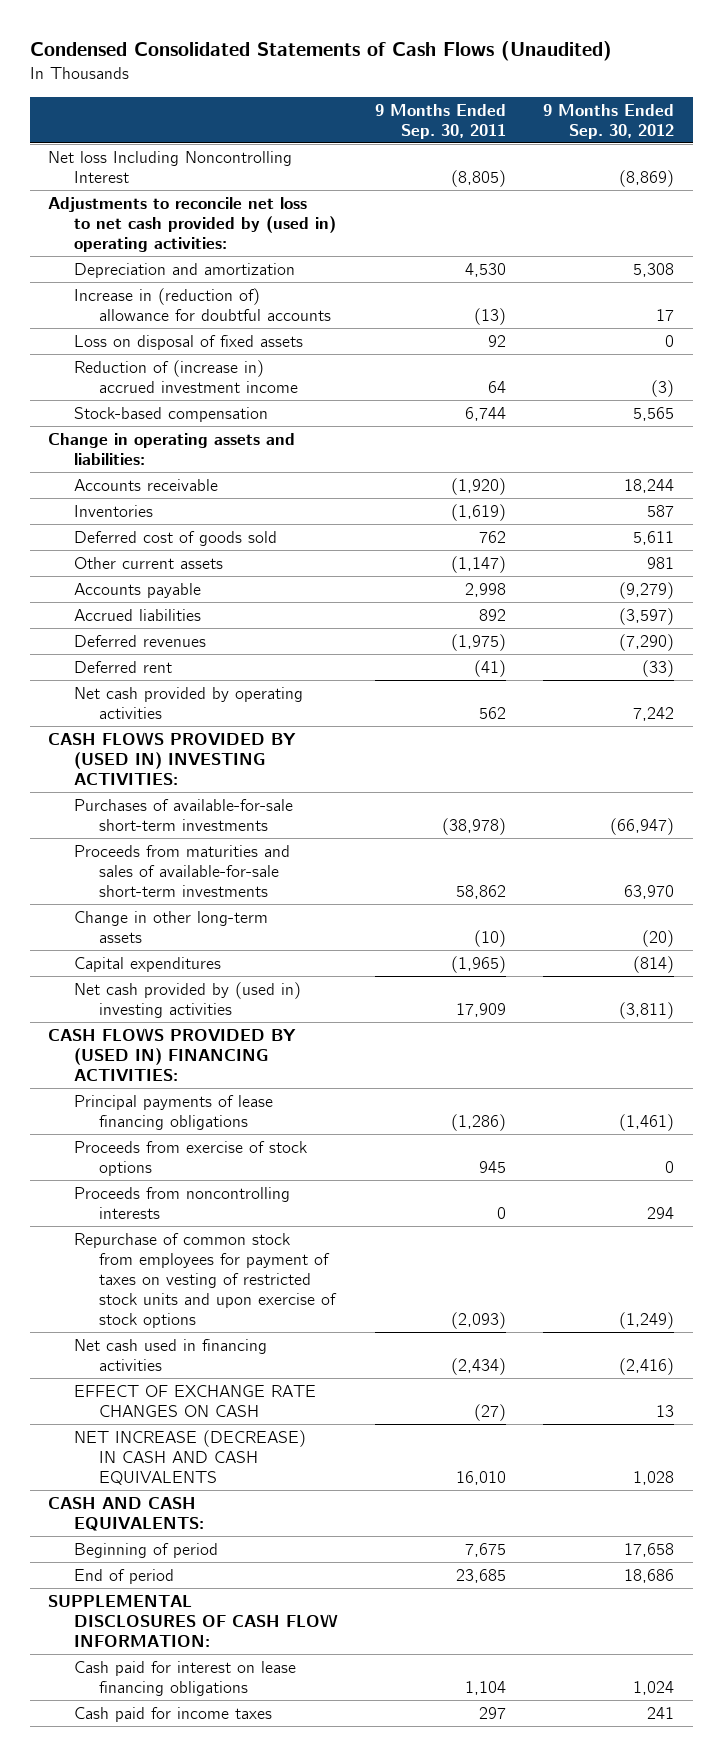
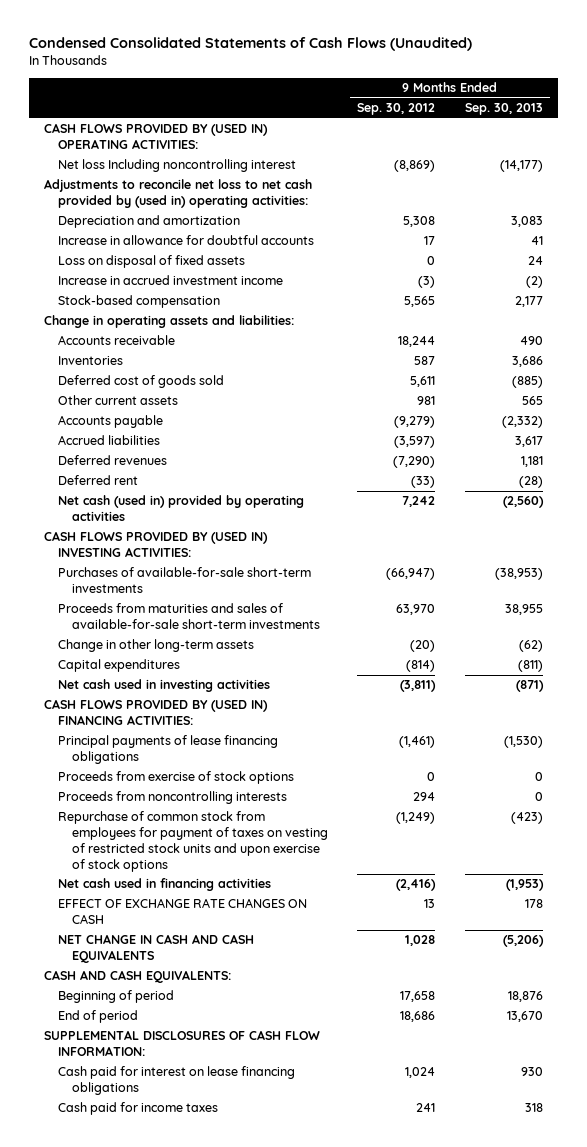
[374,103,506,139] 9 Months Ended Sep. 30, 2011 -> none
none -> [465,103,544,116] Sep. 30, 2013
none -> [43,123,268,150] CASH FLOWS PROVIDED BY (USED IN) OPERATING ACTIVITIES:
[48,150,293,183] Net loss Including Noncontrolling Interest -> [57,159,296,173] Net loss Including noncontrolling interest
[73,287,332,321] Increase in (reduction of) allowance for doubtful accounts -> [57,235,314,246] Increase in allowance for doubtful accounts
[73,359,299,393] Reduction of (increase in) accrued investment income -> [57,275,283,286] Increase in accrued investment income
[73,686,303,719] Net cash provided by operating activities -> [57,495,304,522] Net cash (used in) provided by operating activities
[73,981,301,1018] Net cash provided by (used in) investing activities -> [57,679,270,693] Net cash used in investing activities
[73,1429,306,1485] NET INCREASE (DECREASE) IN CASH AND CASH EQUIVALENTS -> [57,934,254,964] NET CHANGE IN CASH AND CASH EQUIVALENTS

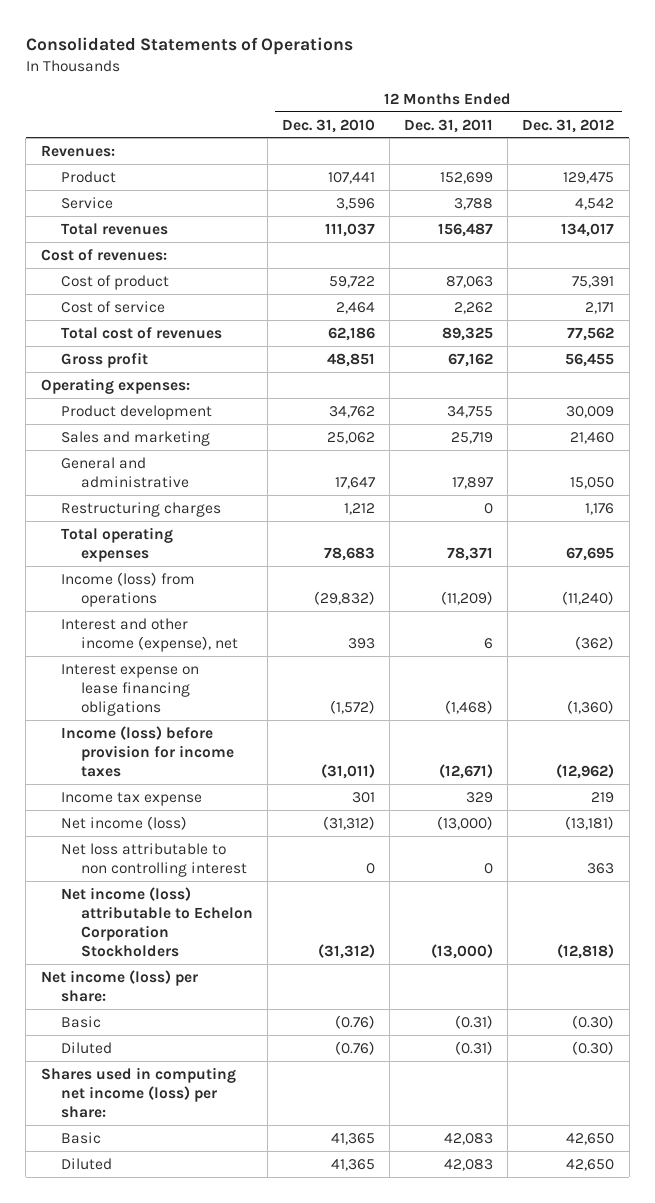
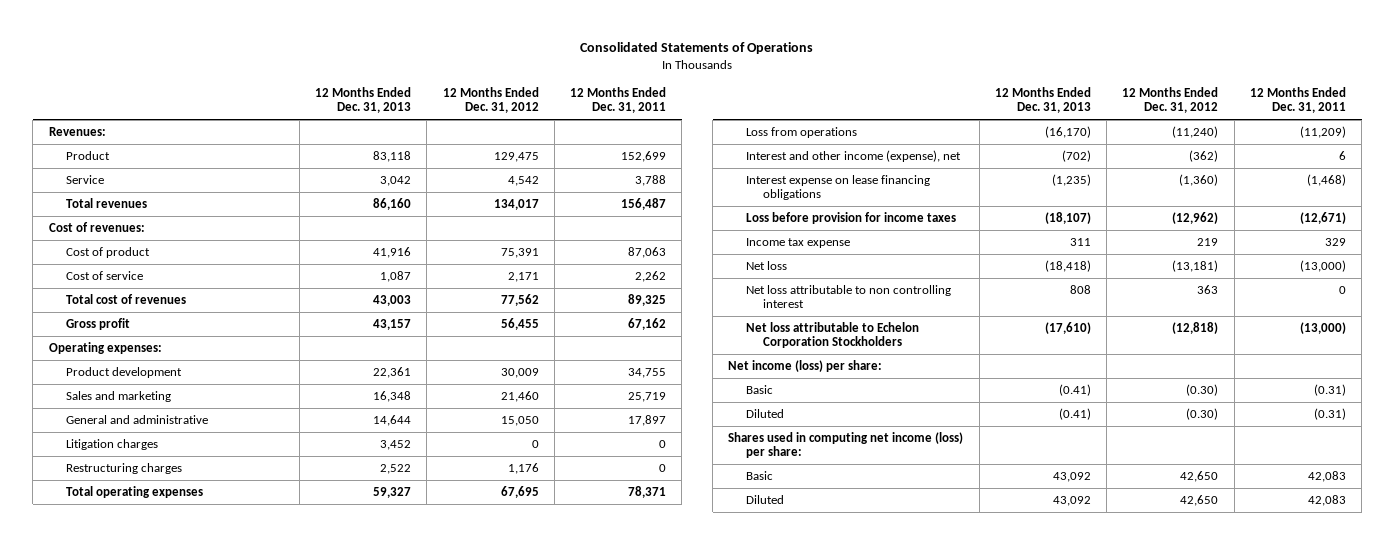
[282,118,376,133] Dec. 31, 2010 -> none
none -> [315,87,412,114] 12 Months Ended Dec. 31, 2013
none -> [65,438,158,450] Litigation charges
[60,571,195,607] Income (loss) from operations -> [745,126,857,138] Loss from operations
[60,725,234,777] Income (loss) before provision for income taxes -> [745,211,956,224] Loss before provision for income taxes
[60,815,187,830] Net income (loss) -> [745,260,787,270] Net loss
[60,886,253,957] Net income (loss) attributable to Echelon Corporation Stockholders -> [745,321,919,349] Net loss attributable to Echelon Corporation Stockholders

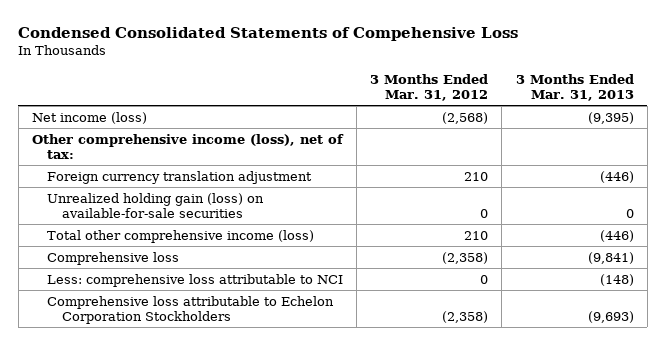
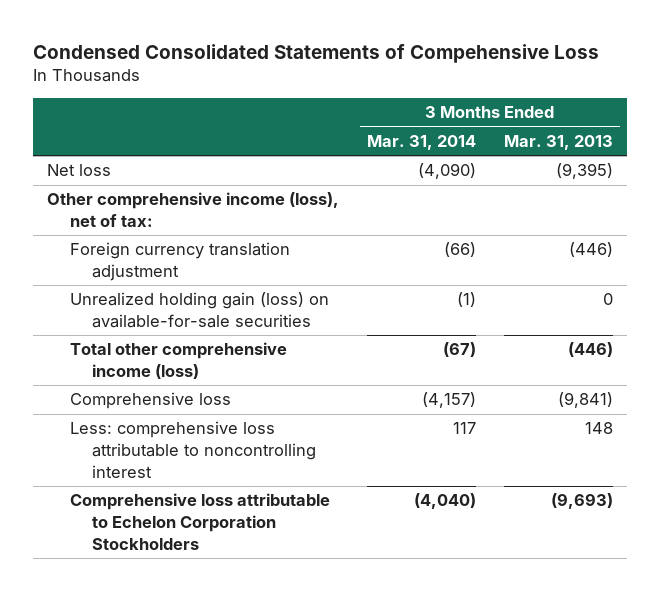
[370,73,489,102] 3 Months Ended Mar. 31, 2012 -> none
none -> [366,134,476,150] Mar. 31, 2014
[31,111,147,124] Net income (loss) -> [46,164,111,177] Net loss
[46,273,343,287] Less: comprehensive loss attributable to NCI -> [69,421,317,478] Less: comprehensive loss attributable to noncontrolling interest
[599,273,634,286] (148) -> [585,422,614,435] 148

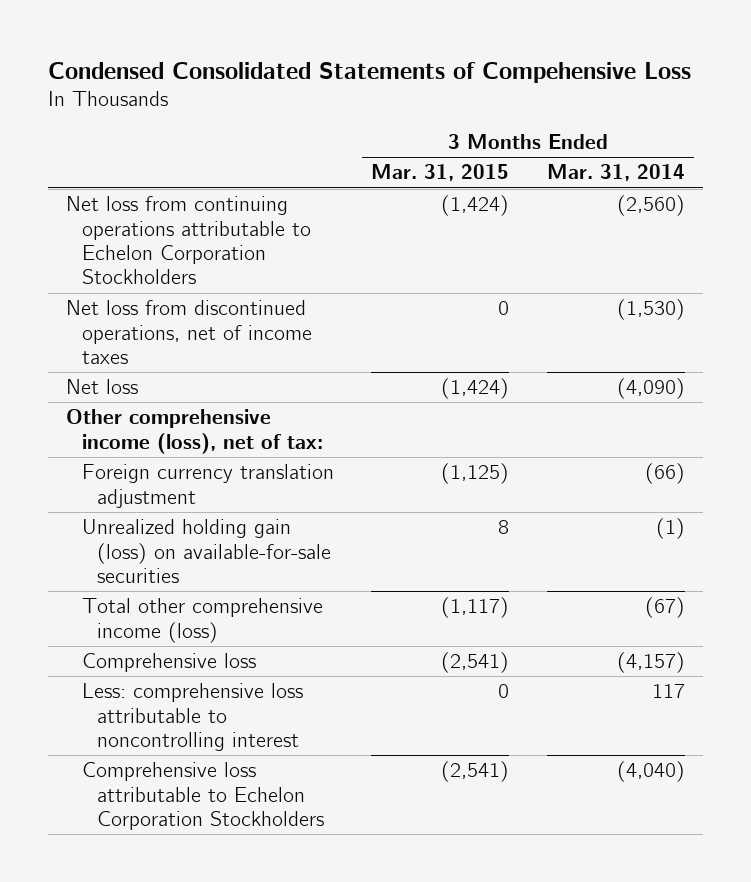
[504,134,614,150] Mar. 31, 2013 -> none
none -> [371,164,510,182] Mar. 31, 2015
none -> [66,196,311,285] Net loss from continuing operations attributable to Echelon Corporation Stockholders
none -> [66,300,312,364] Net loss from discontinued operations, net of income taxes

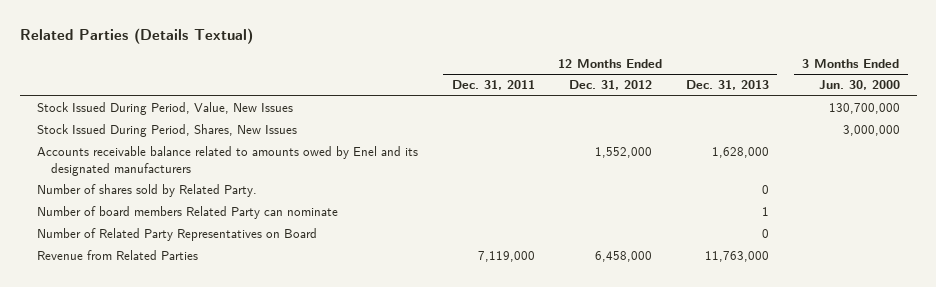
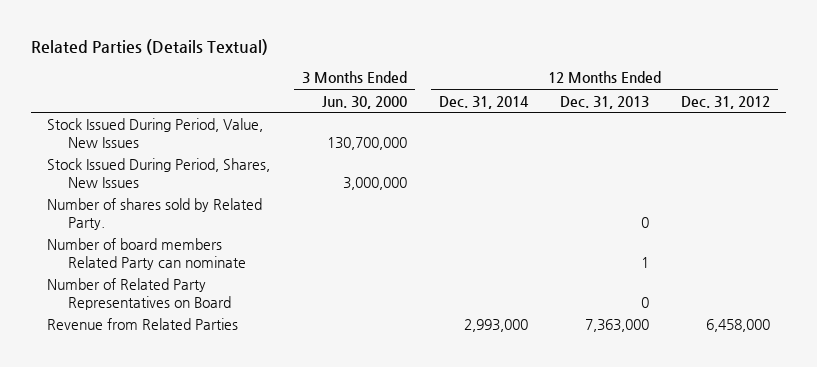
[451,80,535,91] Dec. 31, 2011 -> none
none -> [439,95,530,109] Dec. 31, 2014
[36,146,418,176] Accounts receivable balance related to amounts owed by Enel and its designated manufacturers -> none
[704,251,769,263] 11,763,000 -> [585,319,650,333] 7,363,000

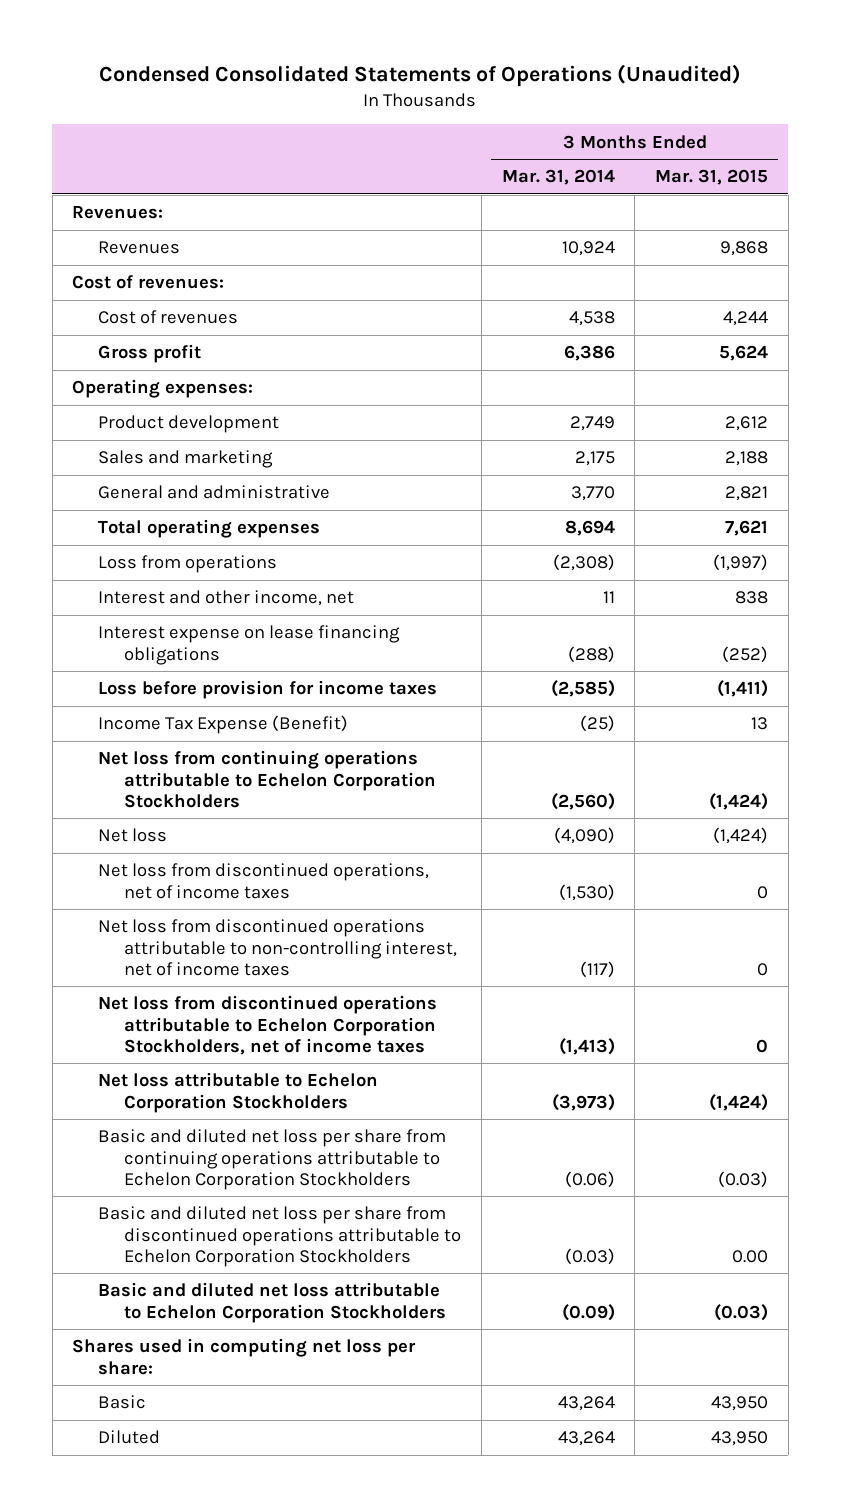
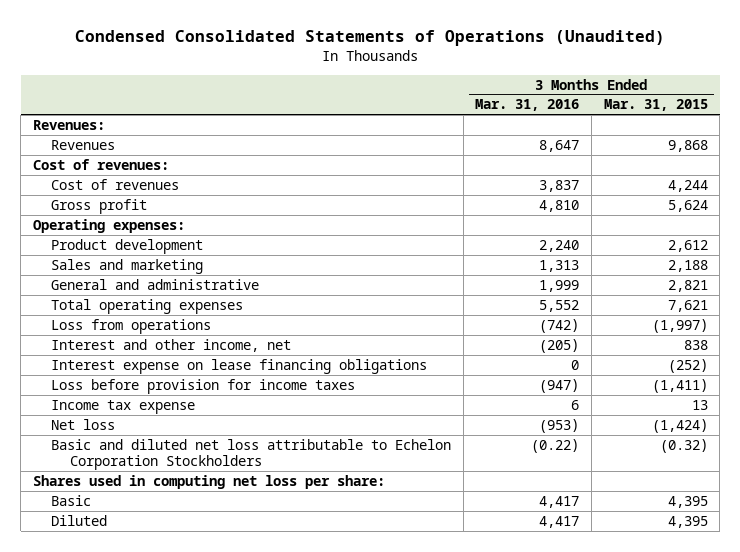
[501,169,615,186] Mar. 31, 2014 -> none
none -> [475,99,580,112] Mar. 31, 2016
[98,750,437,809] Net loss from continuing operations attributable to Echelon Corporation Stockholders -> none
[98,715,349,735] Income Tax Expense (Benefit) -> [51,399,196,414] Income tax expense
[98,863,430,899] Net loss from discontinued operations, net of income taxes -> none
[98,919,458,977] Net loss from discontinued operations attributable to non-controlling interest, net of income taxes -> none
[98,995,438,1056] Net loss from discontinued operations attributable to Echelon Corporation Stockholders, net of income taxes -> none
[98,1072,379,1113] Net loss attributable to Echelon Corporation Stockholders -> none
[98,1129,447,1191] Basic and diluted net loss per share from continuing operations attributable to Echelon Corporation Stockholders -> none
[98,1206,462,1268] Basic and diluted net loss per share from discontinued operations attributable to Echelon Corporation Stockholders -> none
[714,1303,769,1321] (0.03) -> [659,438,708,453] (0.32)
[711,1396,769,1412] 43,950 -> [667,495,708,508] 4,395
[711,1431,769,1447] 43,950 -> [667,515,708,528] 4,395

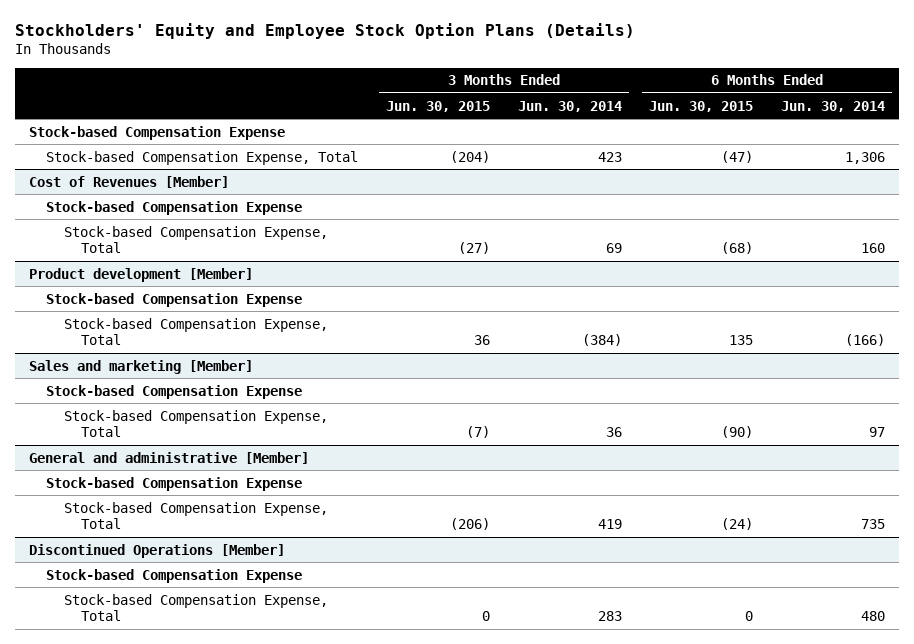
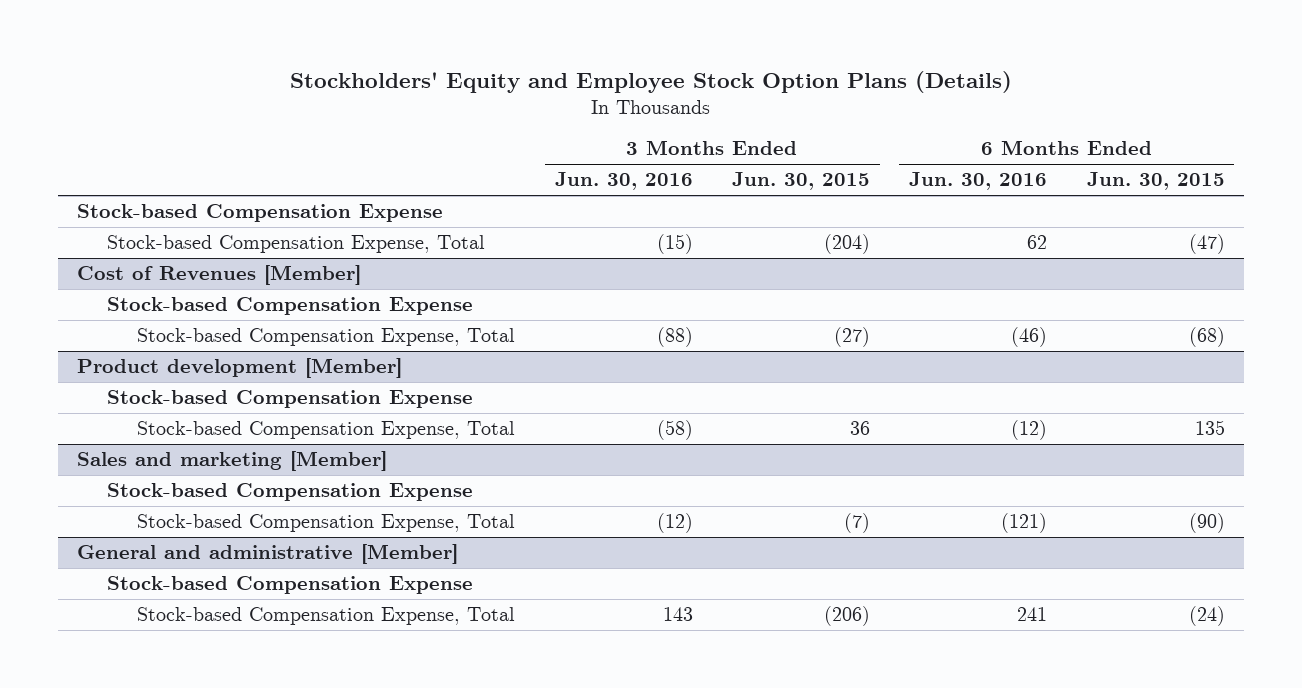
[517,100,622,112] Jun. 30, 2014 -> none
[780,100,885,112] Jun. 30, 2014 -> none
none -> [554,172,693,191] Jun. 30, 2016
none -> [909,172,1048,191] Jun. 30, 2016
[29,543,286,558] Discontinued Operations [Member] -> none
[46,568,303,583] Stock-based Compensation Expense -> none
[63,593,328,621] Stock-based Compensation Expense, Total -> none

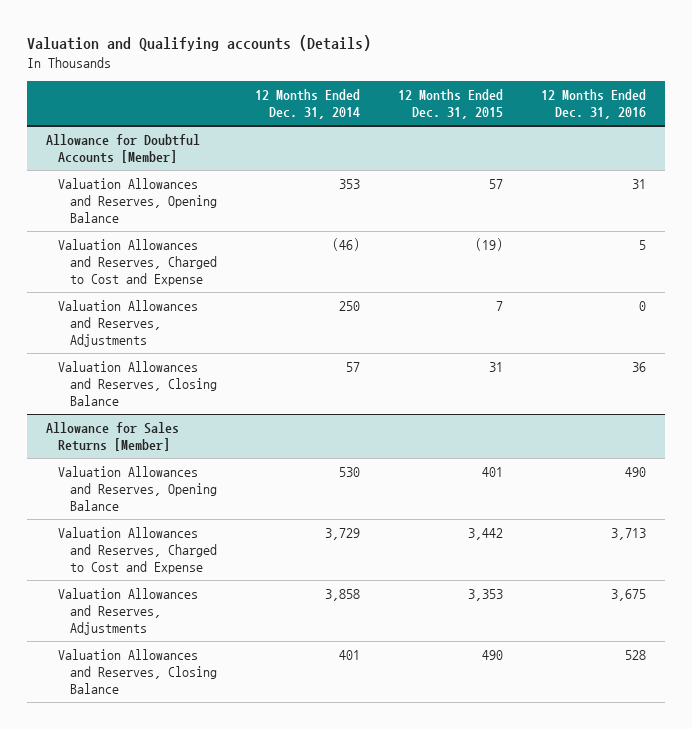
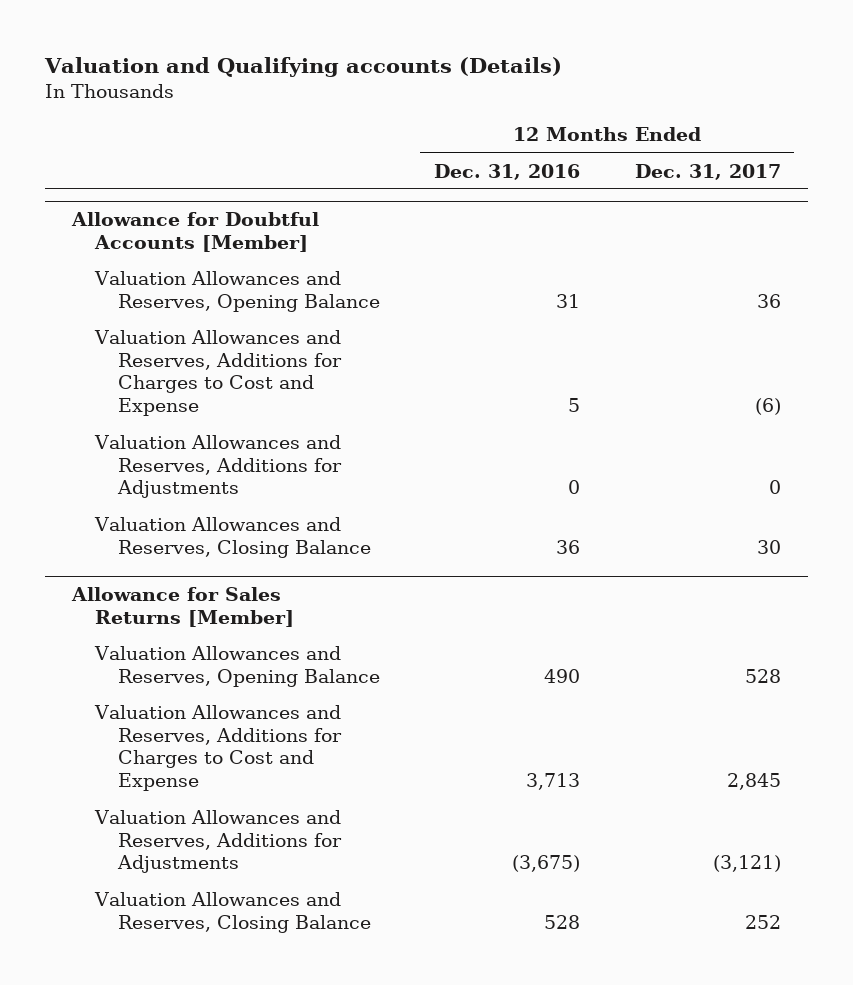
[255,89,361,120] 12 Months Ended Dec. 31, 2014 -> none
[398,89,504,120] 12 Months Ended Dec. 31, 2015 -> none
none -> [634,163,781,180] Dec. 31, 2017
[58,238,218,287] Valuation Allowances and Reserves, Charged to Cost and Expense -> [93,329,342,417] Valuation Allowances and Reserves, Additions for Charges to Cost and Expense
[58,299,199,348] Valuation Allowances and Reserves, Adjustments -> [93,434,342,499] Valuation Allowances and Reserves, Additions for Adjustments
[58,526,218,575] Valuation Allowances and Reserves, Charged to Cost and Expense -> [93,704,342,792] Valuation Allowances and Reserves, Additions for Charges to Cost and Expense
[58,587,199,636] Valuation Allowances and Reserves, Adjustments -> [93,809,342,874] Valuation Allowances and Reserves, Additions for Adjustments
[610,588,646,601] 3,675 -> [512,855,581,873] (3,675)

